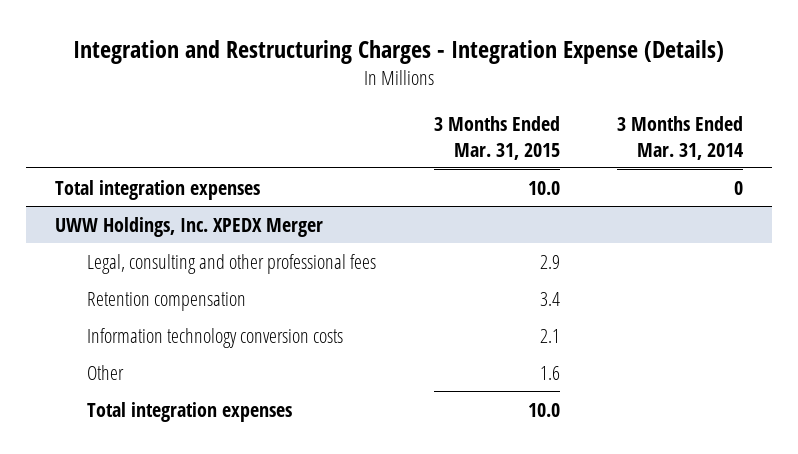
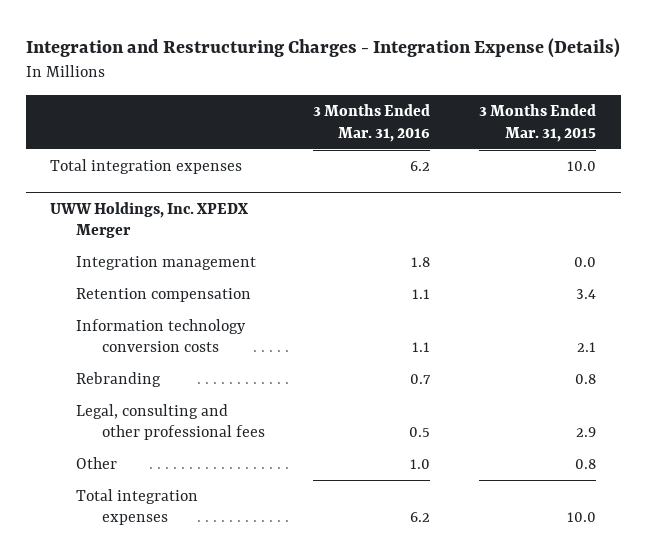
[617,115,744,160] 3 Months Ended Mar. 31, 2014 -> none
none -> [313,104,431,142] 3 Months Ended Mar. 31, 2016
none -> [75,256,256,271] Integration management
none -> [75,372,161,388] Rebranding
[87,253,377,274] Legal, consulting and other professional fees -> [75,404,265,441] Legal, consulting and other professional fees
[539,365,560,380] 1.6 -> [575,459,597,470] 0.8

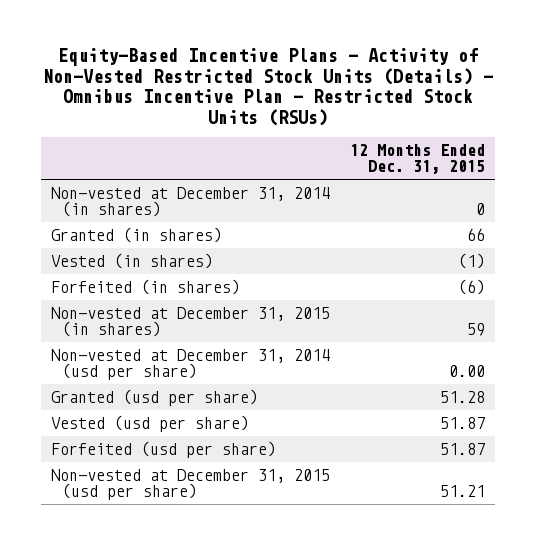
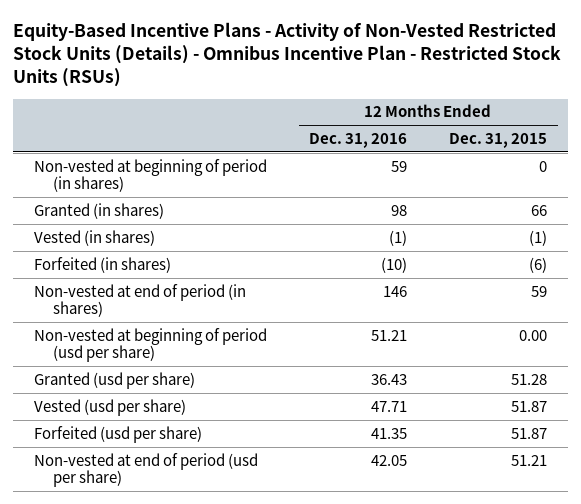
none -> [309,132,408,148] Dec. 31, 2016
[51,186,331,218] Non-vested at December 31, 2014 (in shares) -> [34,158,268,193] Non-vested at beginning of period (in shares)
[51,306,331,338] Non-vested at December 31, 2015 (in shares) -> [34,283,247,318] Non-vested at end of period (in shares)
[51,348,331,381] Non-vested at December 31, 2014 (usd per share) -> [34,327,268,363] Non-vested at beginning of period (usd per share)
[51,468,331,501] Non-vested at December 31, 2015 (usd per share) -> [34,452,259,488] Non-vested at end of period (usd per share)

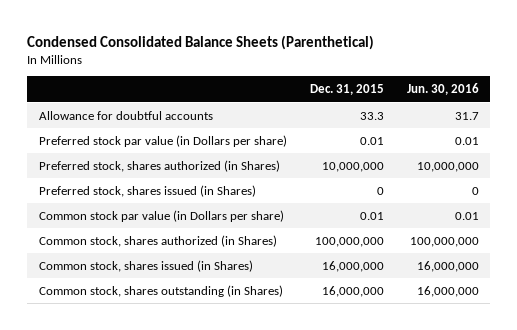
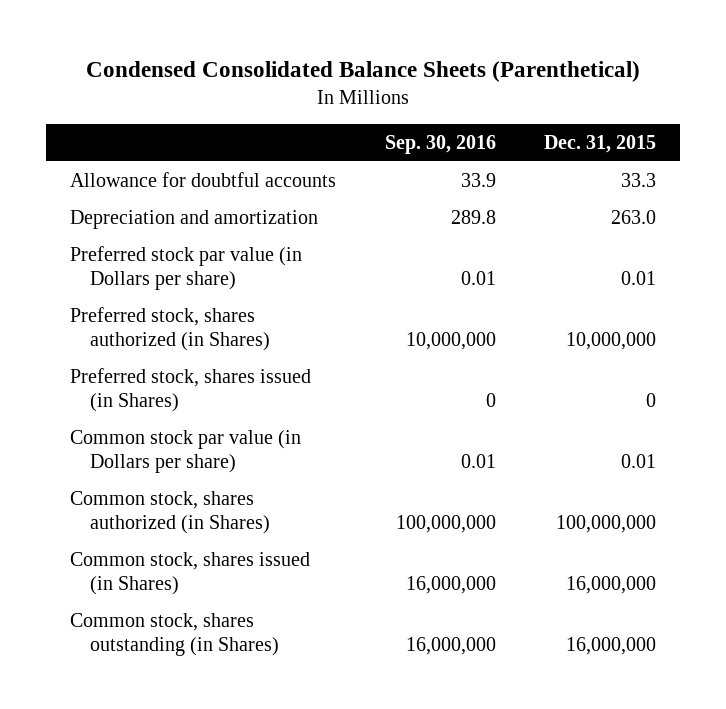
[406,83,479,96] Jun. 30, 2016 -> none
none -> [384,134,496,154] Sep. 30, 2016
none -> [70,209,319,229] Depreciation and amortization

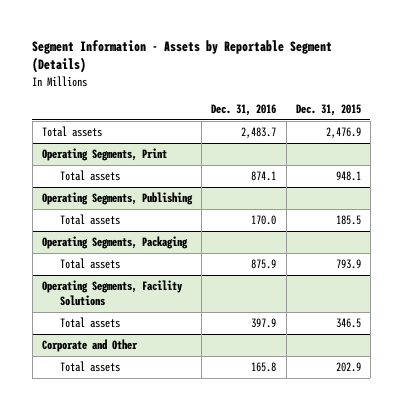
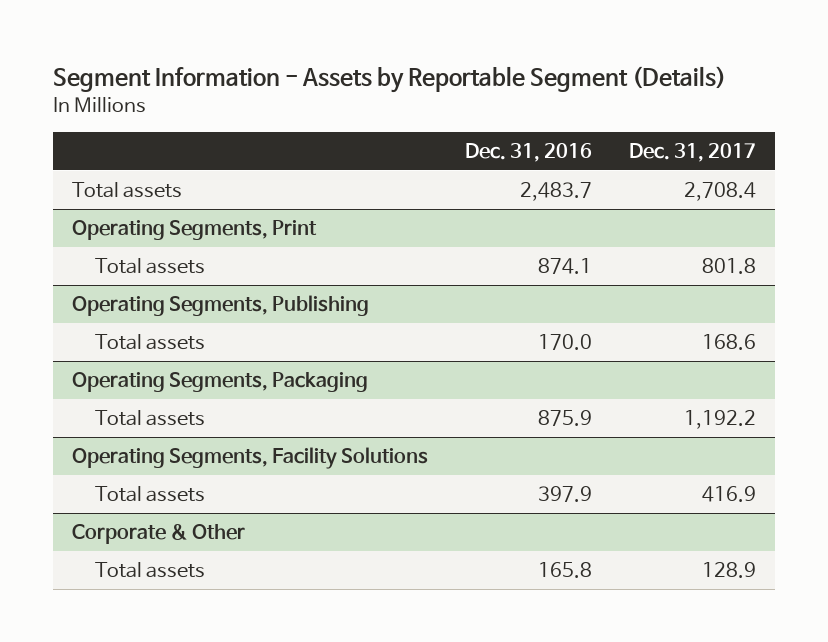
[295,103,361,116] Dec. 31, 2015 -> none
none -> [629,143,757,163] Dec. 31, 2017
[42,339,139,353] Corporate and Other -> [71,524,245,545] Corporate & Other

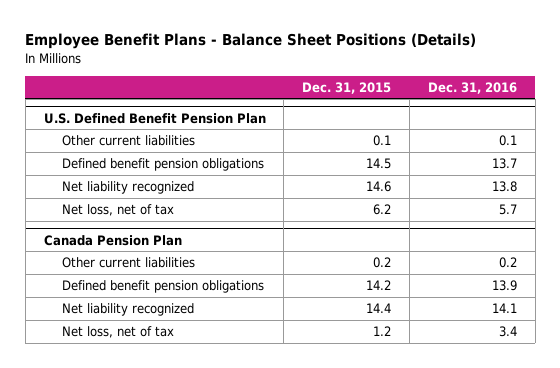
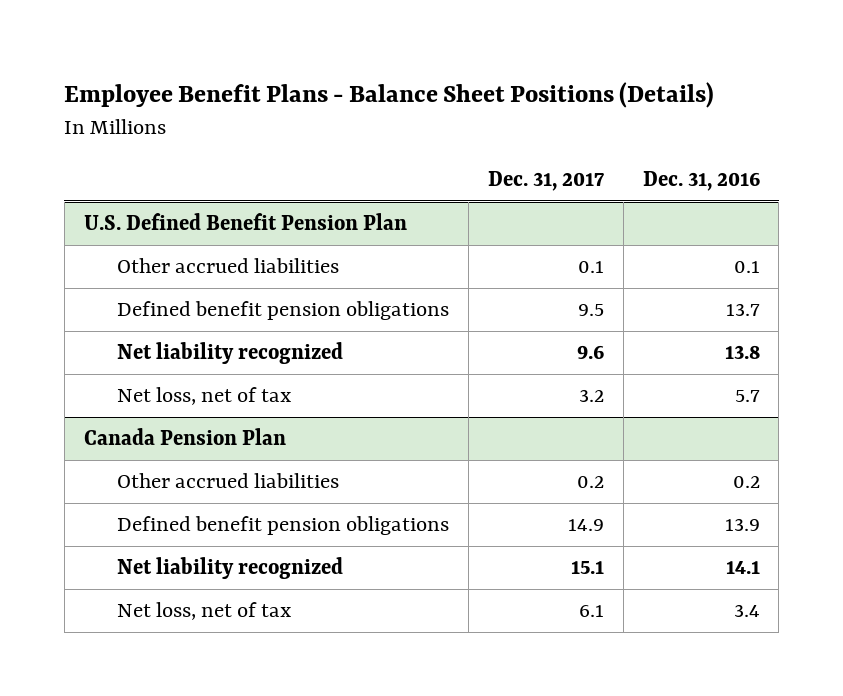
[302,81,392,94] Dec. 31, 2015 -> none
none -> [487,170,604,191] Dec. 31, 2017
[61,135,195,147] Other current liabilities -> [116,258,339,274] Other accrued liabilities
[61,257,195,269] Other current liabilities -> [116,473,339,489] Other accrued liabilities

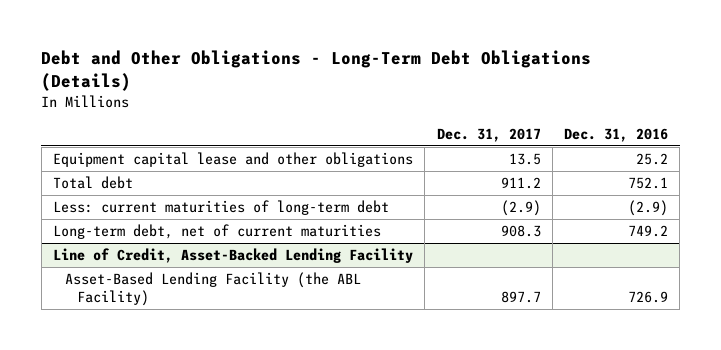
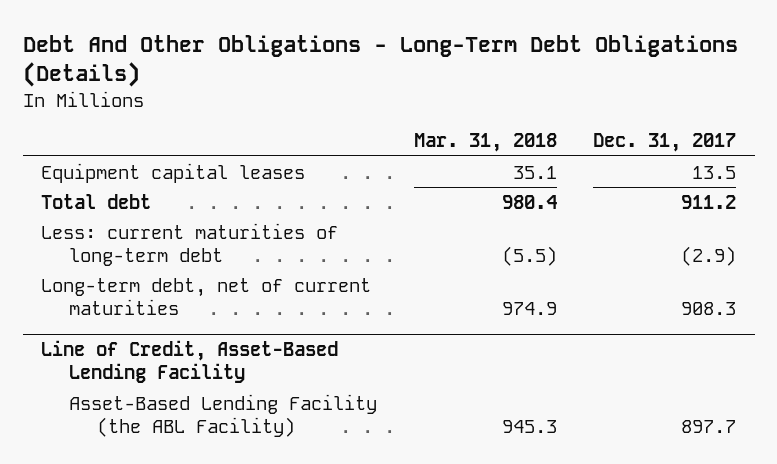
[41,50,592,92] Debt and Other Obligations - Long-Term Debt Obligations (Details) -> [22,35,738,88] Debt And Other Obligations - Long-Term Debt Obligations (Details)
[563,127,668,142] Dec. 31, 2016 -> none
none -> [413,133,557,153] Mar. 31, 2018
[53,152,414,168] Equipment capital lease and other obligations -> [41,162,306,183] Equipment capital leases
[53,248,414,264] Line of Credit, Asset-Backed Lending Facility -> [41,340,339,384] Line of Credit, Asset-Based Lending Facility

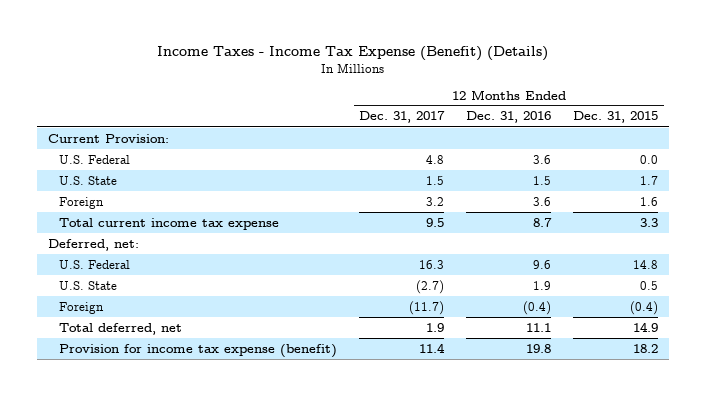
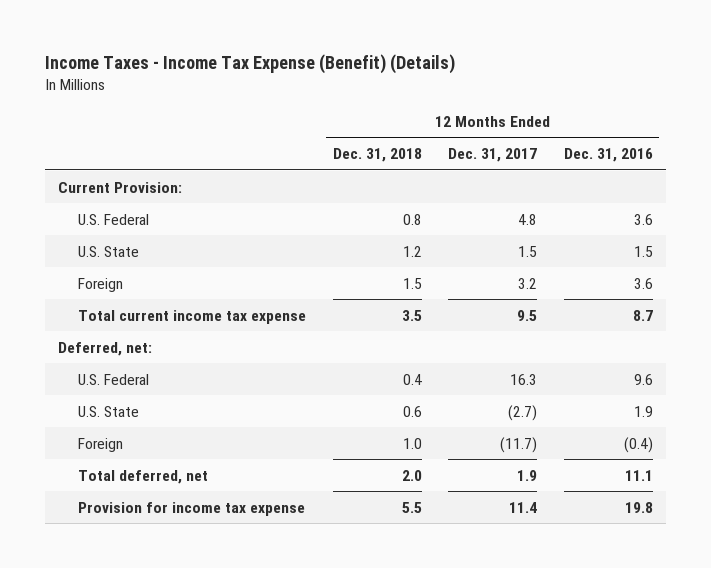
[573,111,659,124] Dec. 31, 2015 -> none
none -> [332,148,422,163] Dec. 31, 2018
[59,343,338,358] Provision for income tax expense (benefit) -> [78,501,306,516] Provision for income tax expense

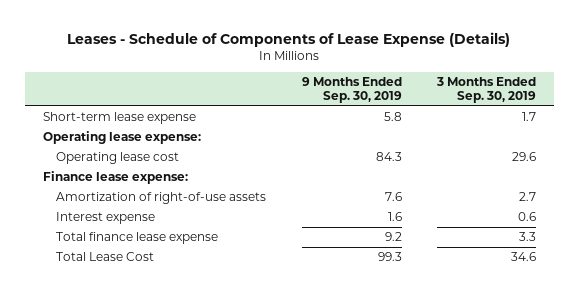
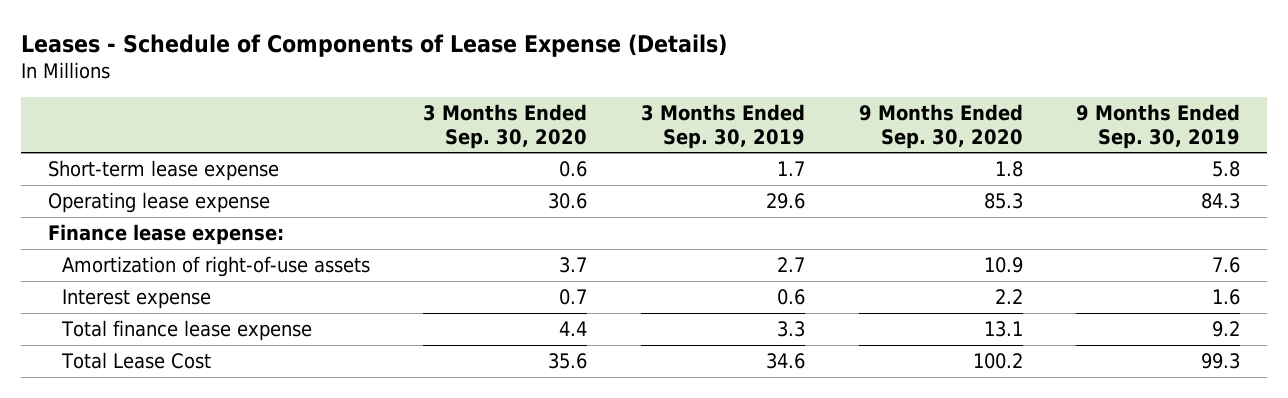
none -> [423,104,588,149] 3 Months Ended Sep. 30, 2020
none -> [858,104,1023,149] 9 Months Ended Sep. 30, 2020
[42,130,201,144] Operating lease expense: -> none
[56,151,180,164] Operating lease cost -> [48,191,271,213] Operating lease expense

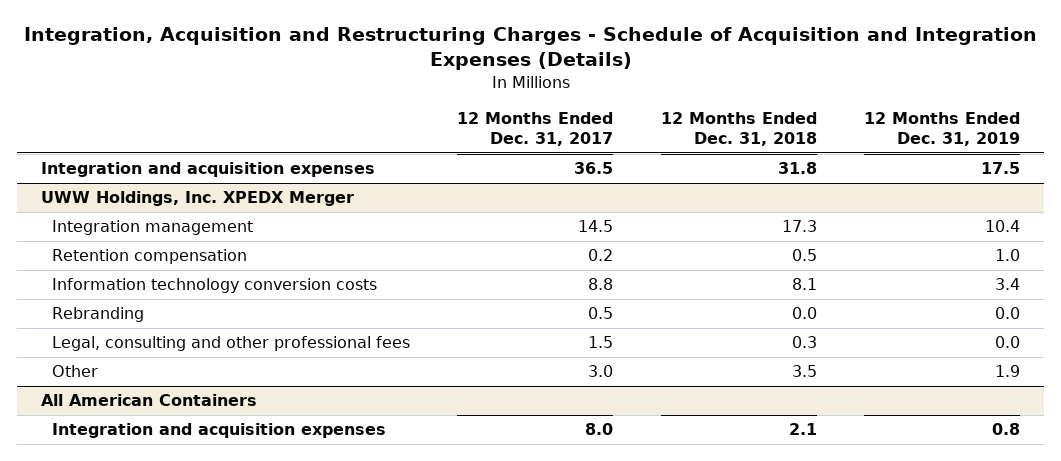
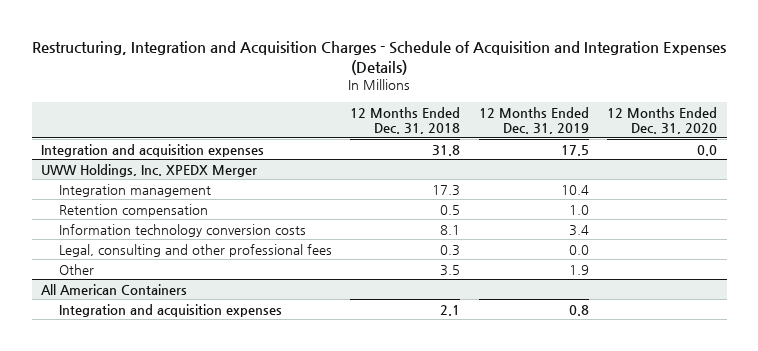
[23,27,1037,71] Integration, Acquisition and Restructuring Charges - Schedule of Acquisition and Integration Expenses (Details) -> [32,40,727,75] Restructuring, Integration and Acquisition Charges - Schedule of Acquisition and Integration Expenses (Details)
[457,111,614,147] 12 Months Ended Dec. 31, 2017 -> none
none -> [607,106,718,135] 12 Months Ended Dec. 31, 2020
[51,307,144,323] Rebranding -> none

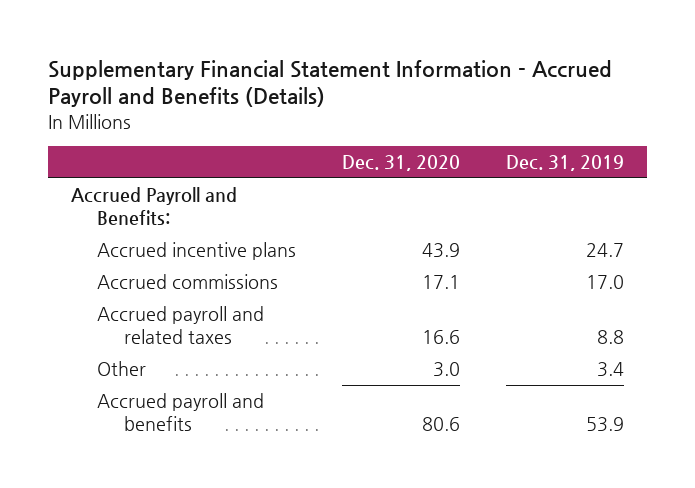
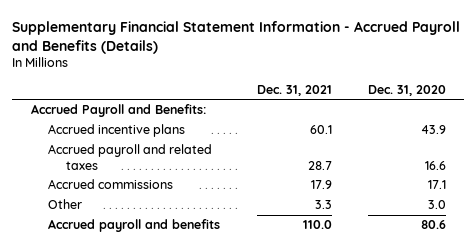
[506,154,625,171] Dec. 31, 2019 -> none
none -> [256,85,332,97] Dec. 31, 2021
[97,274,279,290] Accrued commissions -> [48,179,174,190] Accrued commissions

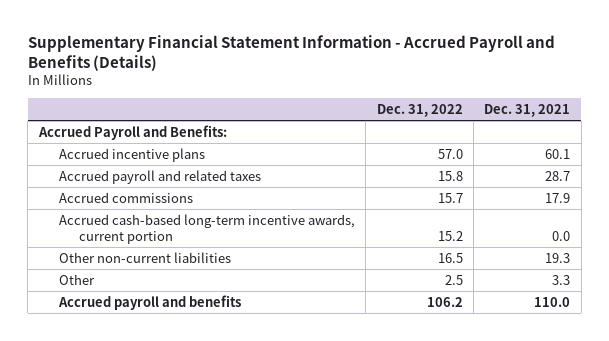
[367,85,446,97] Dec. 31, 2020 -> none
none -> [376,103,463,117] Dec. 31, 2022
none -> [58,213,355,244] Accrued cash-based long-term incentive awards, current portion
none -> [58,251,231,263] Other non-current liabilities

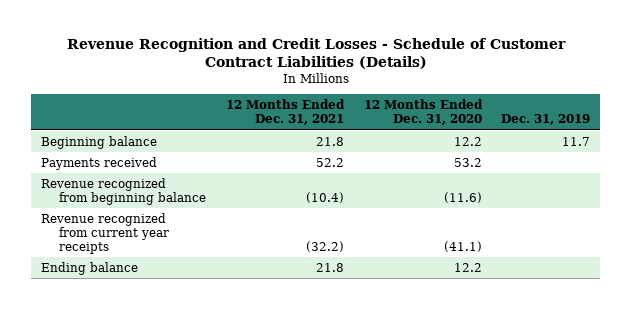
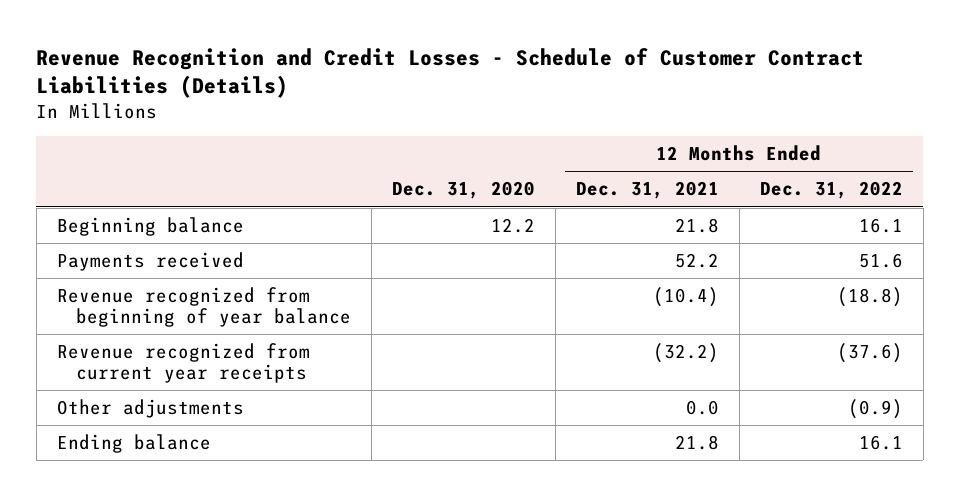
[363,99,483,126] 12 Months Ended Dec. 31, 2020 -> none
[501,114,591,126] Dec. 31, 2019 -> none
none -> [391,181,535,200] Dec. 31, 2020
none -> [759,181,903,200] Dec. 31, 2022
[41,177,207,205] Revenue recognized from beginning balance -> [56,286,351,328] Revenue recognized from beginning of year balance
none -> [56,398,244,418] Other adjustments

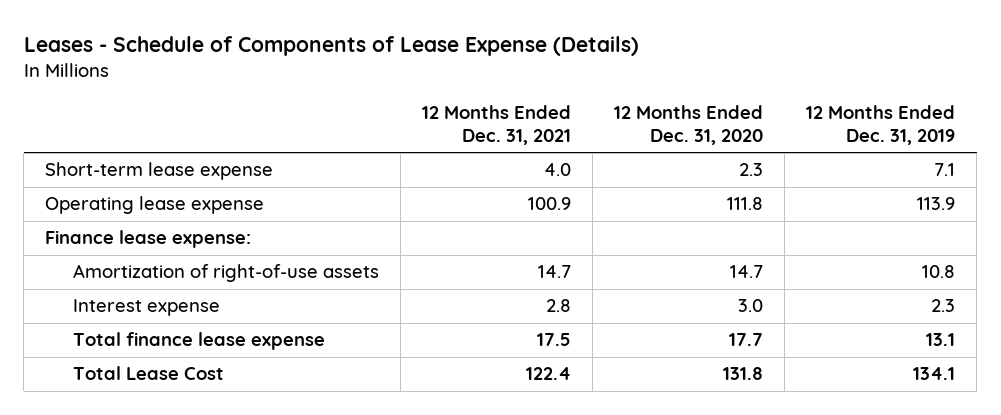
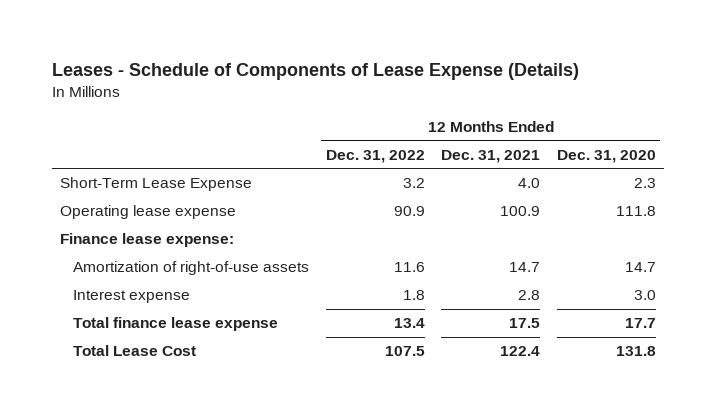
[806,105,956,145] 12 Months Ended Dec. 31, 2019 -> none
none -> [325,150,425,164] Dec. 31, 2022
[45,162,274,181] Short-term lease expense -> [60,177,253,192] Short-Term Lease Expense

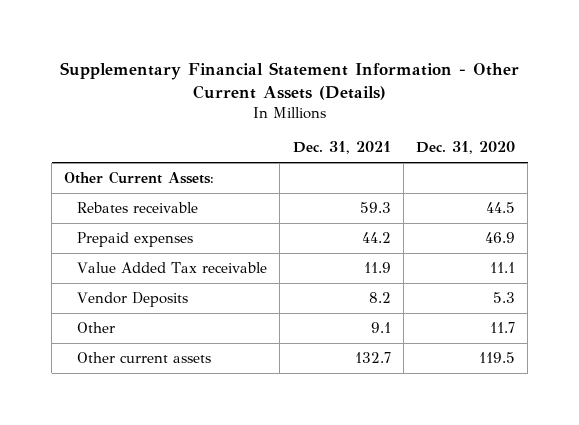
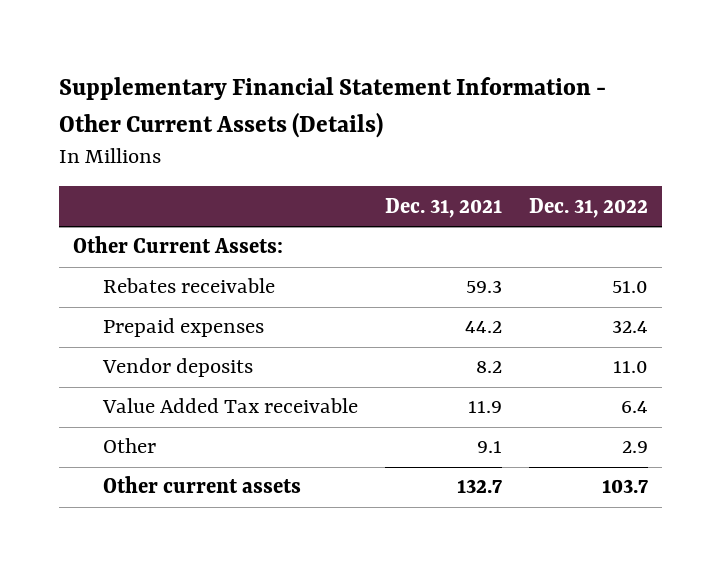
[416,141,516,155] Dec. 31, 2020 -> none
none -> [529,197,649,218] Dec. 31, 2022
none -> [101,358,253,378] Vendor deposits
[77,291,189,307] Vendor Deposits -> none

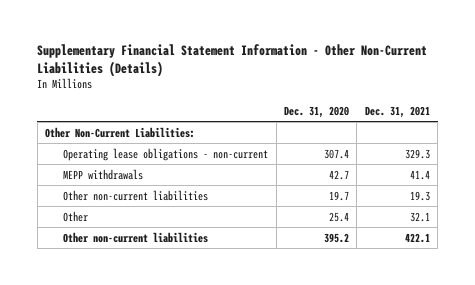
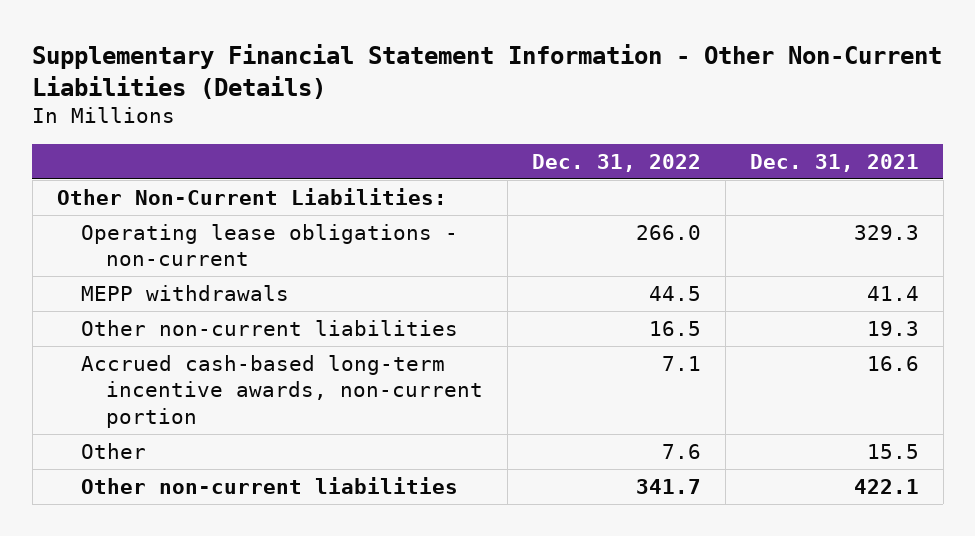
[283,105,349,118] Dec. 31, 2020 -> none
none -> [531,153,701,172] Dec. 31, 2022
none -> [81,354,483,428] Accrued cash-based long-term incentive awards, non-current portion
[409,211,430,222] 32.1 -> [866,443,919,459] 15.5

